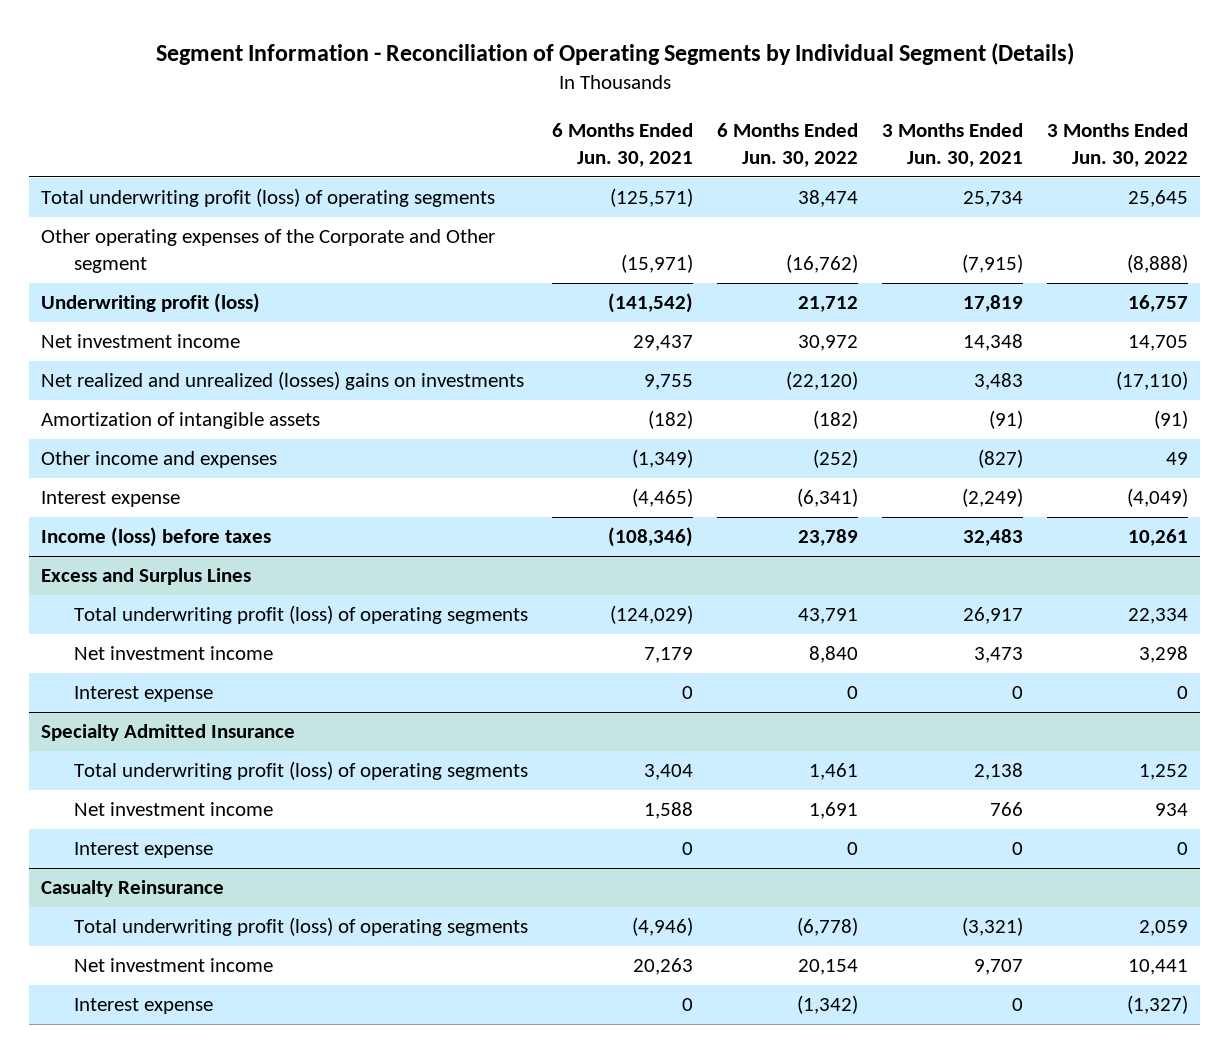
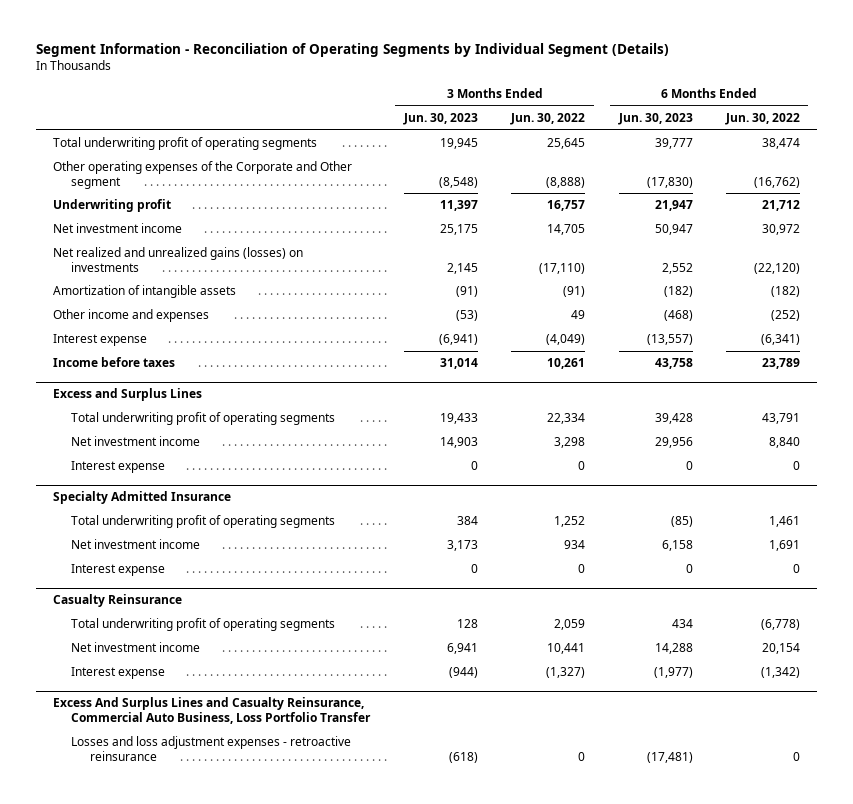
[552,122,694,167] 6 Months Ended Jun. 30, 2021 -> none
[882,122,1024,167] 3 Months Ended Jun. 30, 2021 -> none
none -> [402,113,478,126] Jun. 30, 2023
none -> [617,113,693,126] Jun. 30, 2023
[41,188,496,208] Total underwriting profit (loss) of operating segments -> [52,137,317,151] Total underwriting profit of operating segments
[41,293,261,314] Underwriting profit (loss) -> [52,199,171,213] Underwriting profit
[41,371,525,391] Net realized and unrealized (losses) gains on investments -> [52,247,303,272] Net realized and unrealized gains (losses) on investments
[41,527,272,548] Income (loss) before taxes -> [52,357,175,368] Income before taxes
[73,605,528,625] Total underwriting profit (loss) of operating segments -> [71,412,336,426] Total underwriting profit of operating segments
[73,761,528,781] Total underwriting profit (loss) of operating segments -> [71,515,336,529] Total underwriting profit of operating segments
[73,917,528,937] Total underwriting profit (loss) of operating segments -> [71,618,336,632] Total underwriting profit of operating segments
none -> [52,697,372,724] Excess And Surplus Lines and Casualty Reinsurance, Commercial Auto Business, Loss Portfolio Transfer
none -> [71,736,352,761] Losses and loss adjustment expenses - retroactive reinsurance

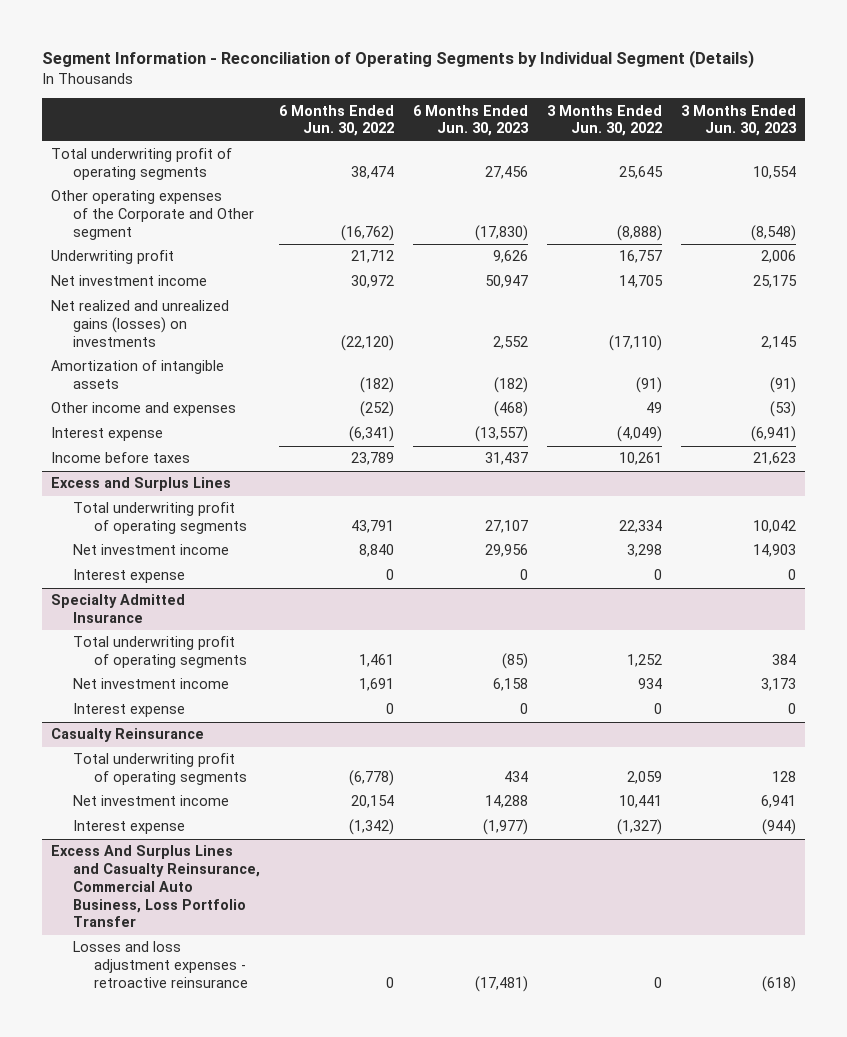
[439,138,478,150] 19,945 -> [752,166,796,180] 10,554
[654,138,693,150] 39,777 -> [484,166,528,180] 27,456
[439,200,478,212] 11,397 -> [760,250,796,264] 2,006
[654,200,693,212] 21,947 -> [492,250,528,264] 9,626
[439,358,478,370] 31,014 -> [752,452,796,466] 21,623
[654,358,693,370] 43,758 -> [484,452,528,466] 31,437
[439,413,478,425] 19,433 -> [752,520,796,534] 10,042
[654,413,693,425] 39,428 -> [484,520,528,534] 27,107

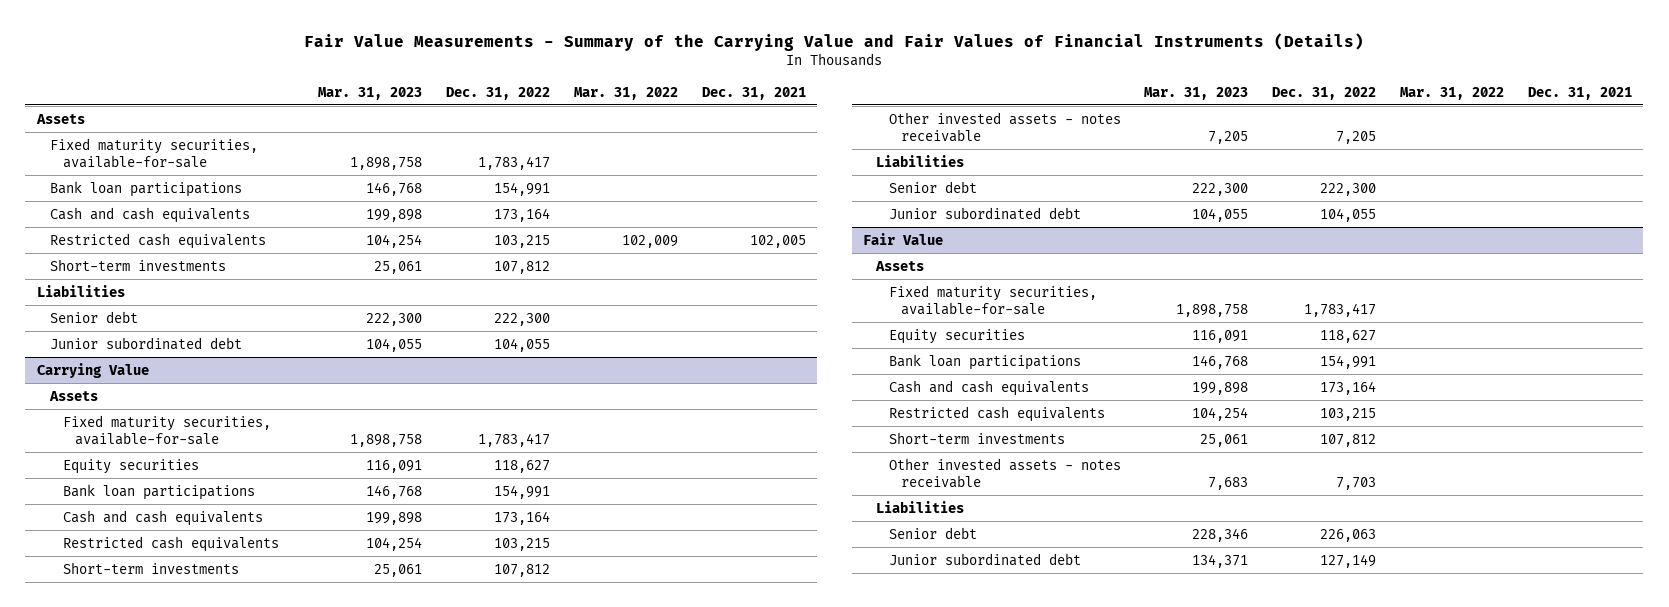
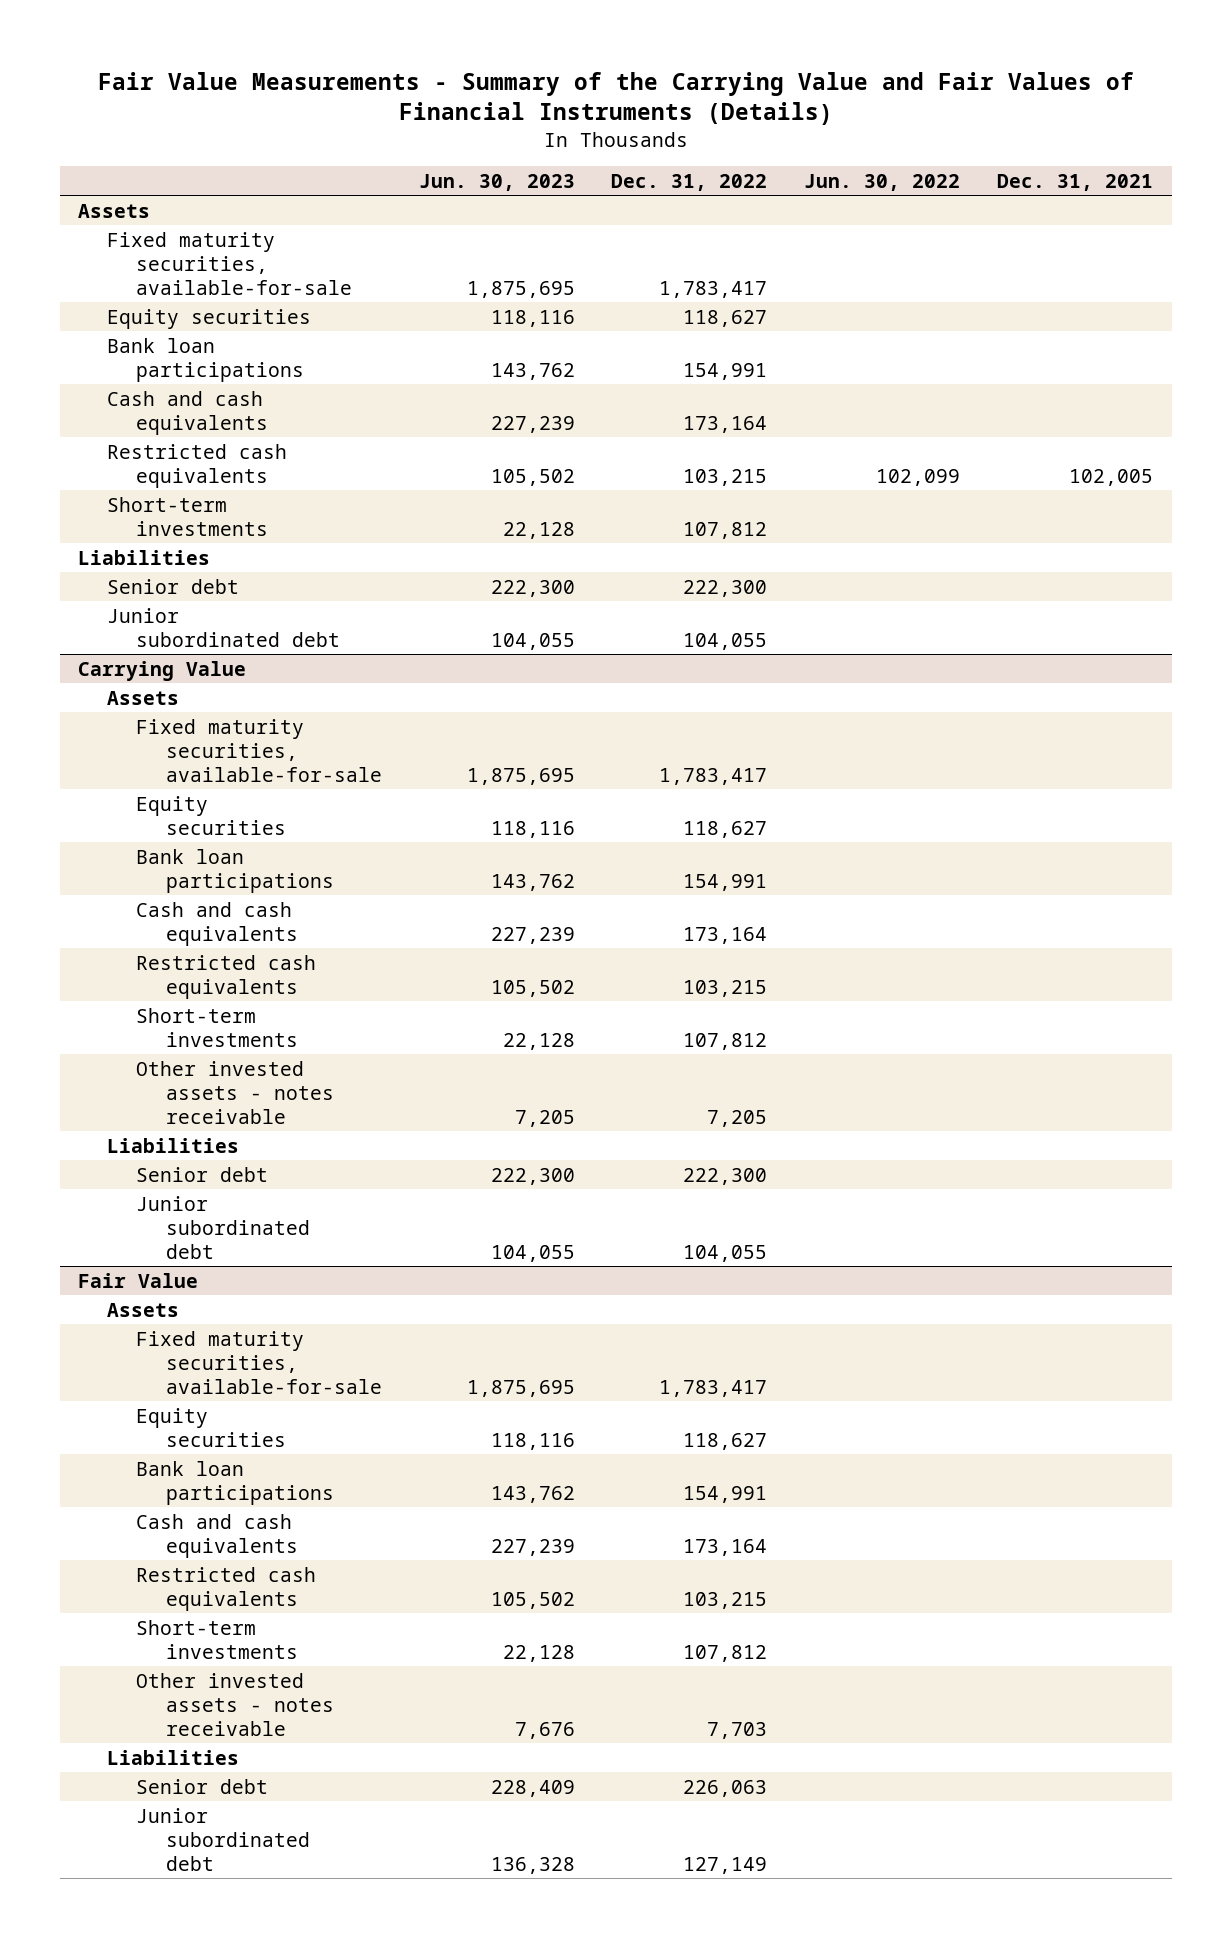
[318,86,423,100] Mar. 31, 2023 -> none
[573,86,678,100] Mar. 31, 2022 -> none
none -> [418,173,575,191] Jun. 30, 2023
none -> [804,173,961,191] Jun. 30, 2022
none -> [107,308,312,329] Equity securities

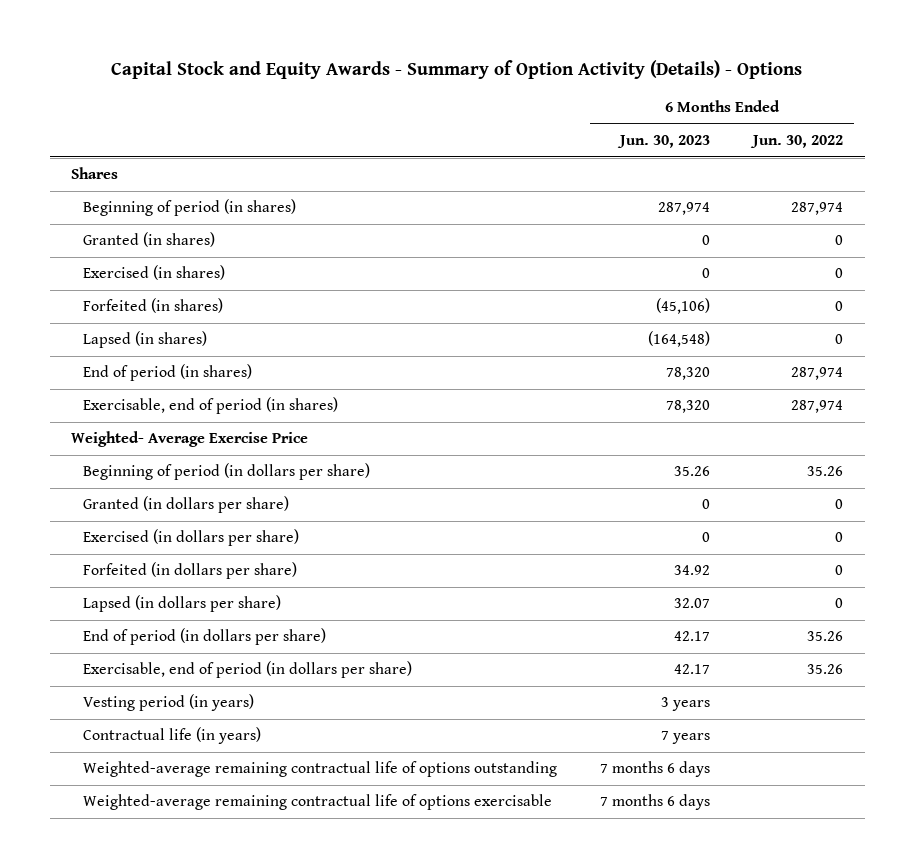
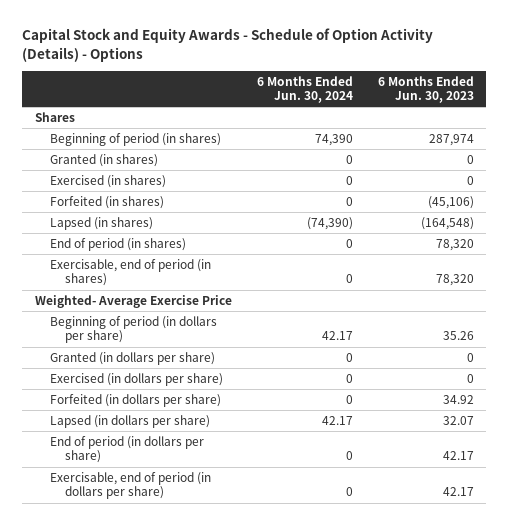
[111,59,803,79] Capital Stock and Equity Awards - Summary of Option Activity (Details) - Options -> [21,28,433,62] Capital Stock and Equity Awards - Schedule of Option Activity (Details) - Options
[750,135,844,149] Jun. 30, 2022 -> none
none -> [256,75,353,104] 6 Months Ended Jun. 30, 2024
[83,694,255,712] Vesting period (in years) -> none
[83,727,262,745] Contractual life (in years) -> none
[83,761,558,778] Weighted-average remaining contractual life of options outstanding -> none
[83,794,553,811] Weighted-average remaining contractual life of options exercisable -> none

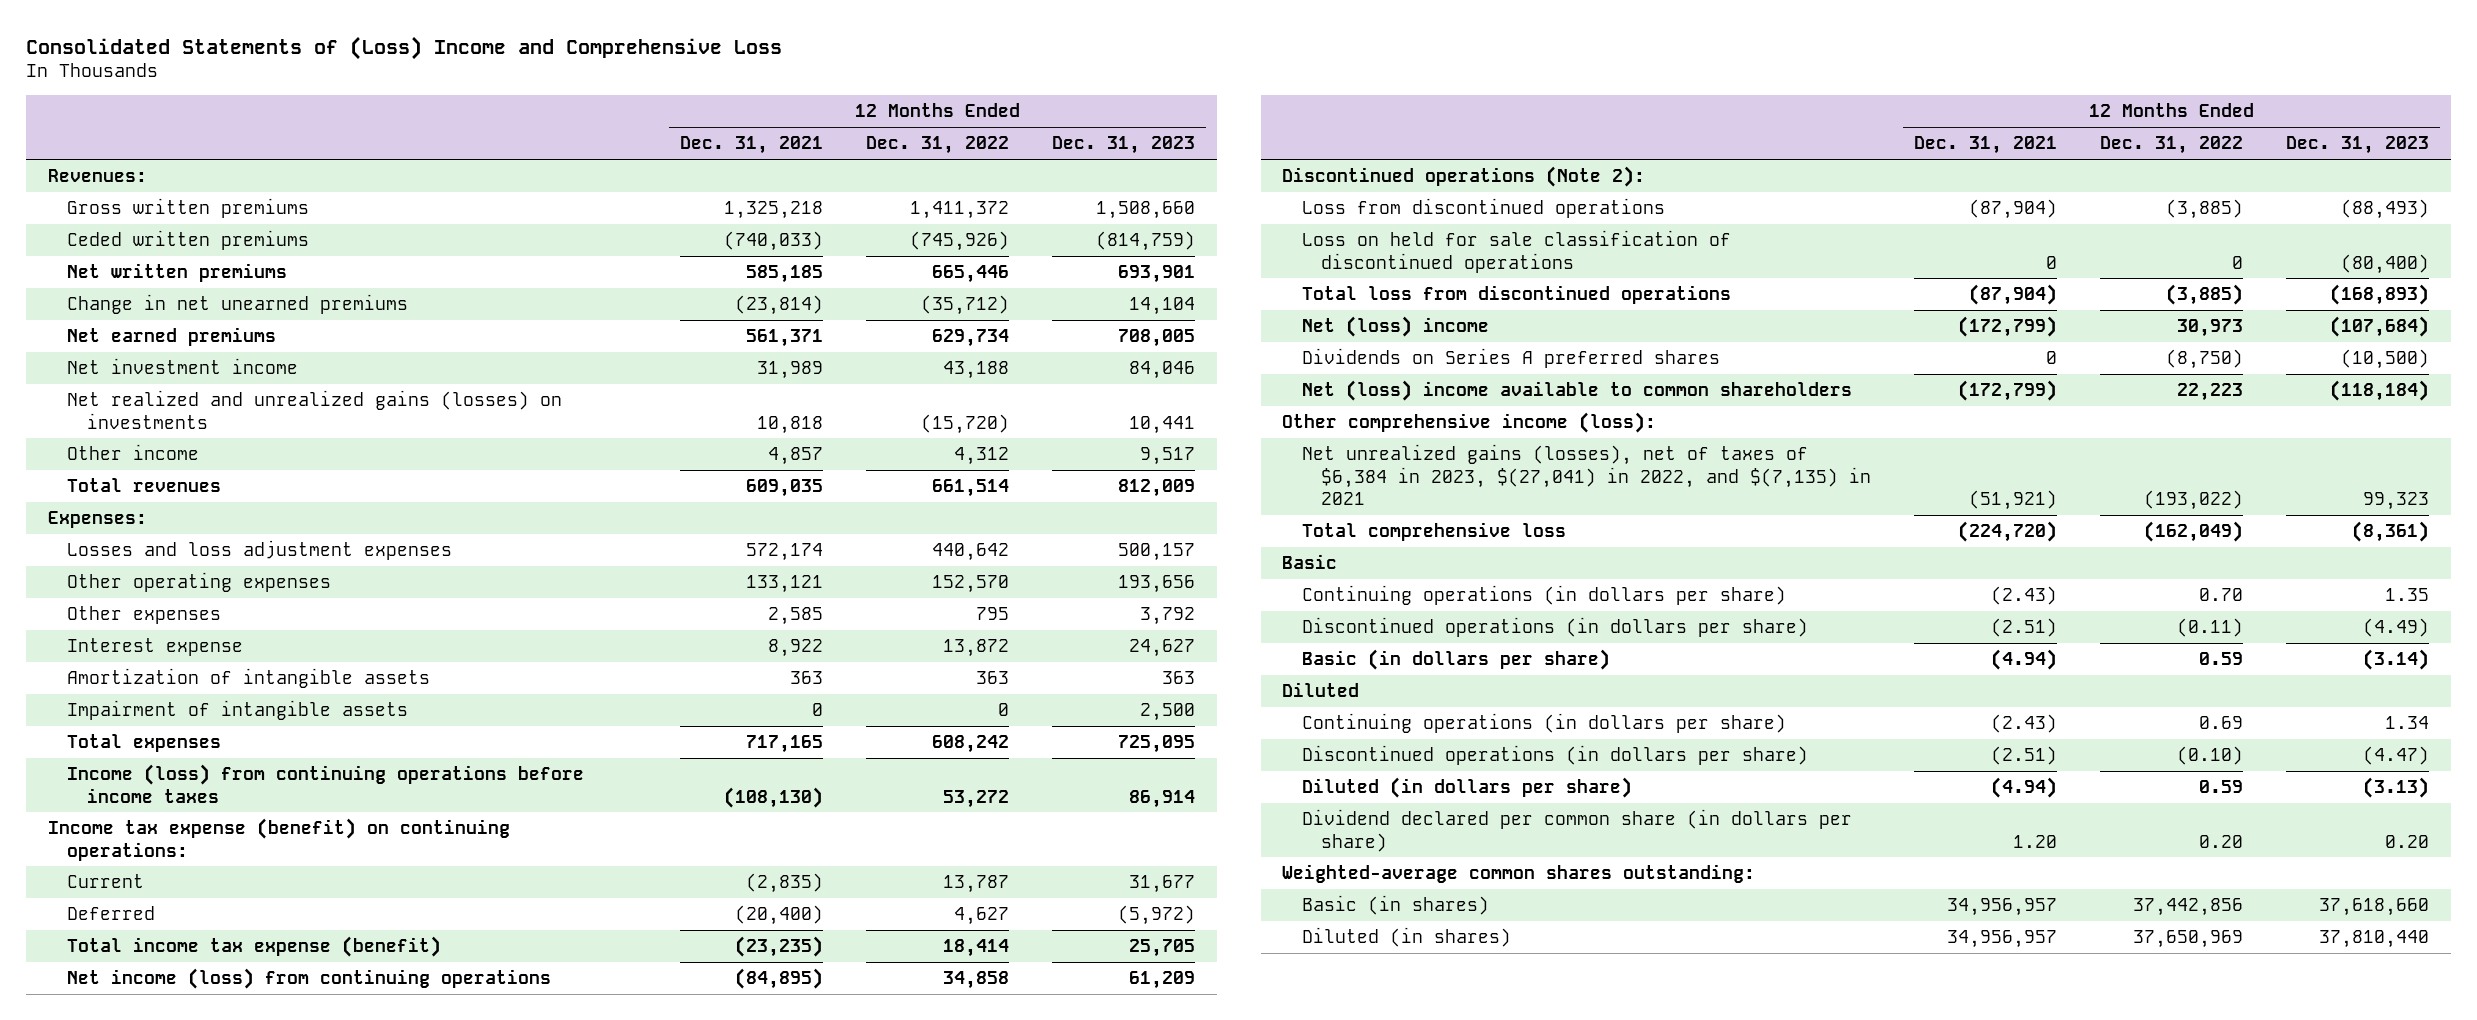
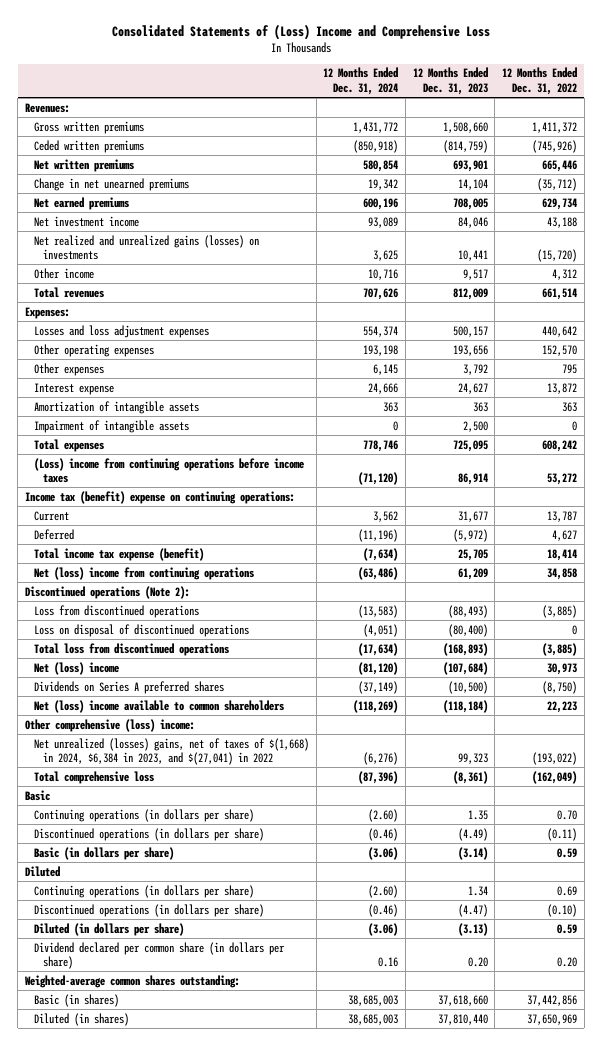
[680,136,824,155] Dec. 31, 2021 -> none
none -> [323,67,399,95] 12 Months Ended Dec. 31, 2024
[67,764,585,803] Income (loss) from continuing operations before income taxes -> [34,457,305,484] (Loss) income from continuing operations before income taxes
[48,818,511,861] Income tax expense (benefit) on continuing operations: -> [24,490,295,504] Income tax (benefit) expense on continuing operations:
[67,968,552,990] Net income (loss) from continuing operations -> [34,566,255,580] Net (loss) income from continuing operations
[1301,230,1731,273] Loss on held for sale classification of discontinued operations -> [34,623,250,637] Loss on disposal of discontinued operations
[1282,412,1657,434] Other comprehensive income (loss): -> [24,718,195,732] Other comprehensive (loss) income:
[1301,444,1872,505] Net unrealized gains (losses), net of taxes of $6,384 in 2023, $(27,041) in 2022, and $(7,135) in 2021 -> [34,737,310,766] Net unrealized (losses) gains, net of taxes of $(1,668) in 2024, $6,384 in 2023, and $(27,041) in 2022

